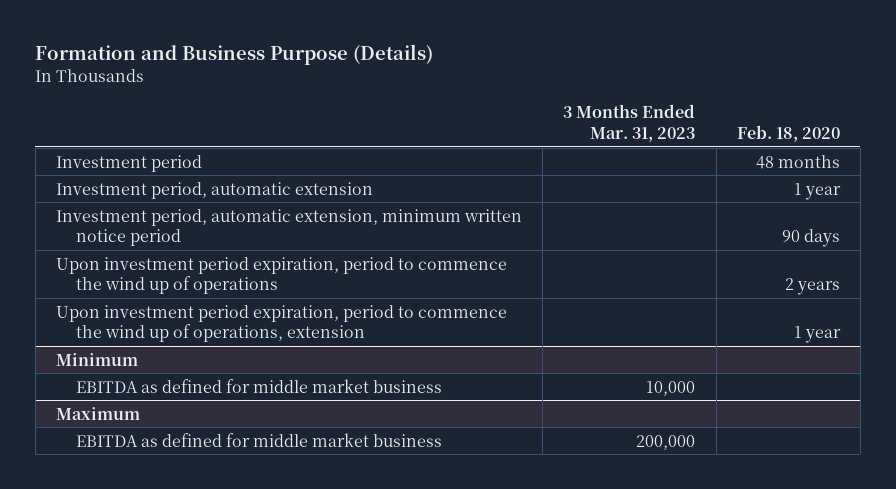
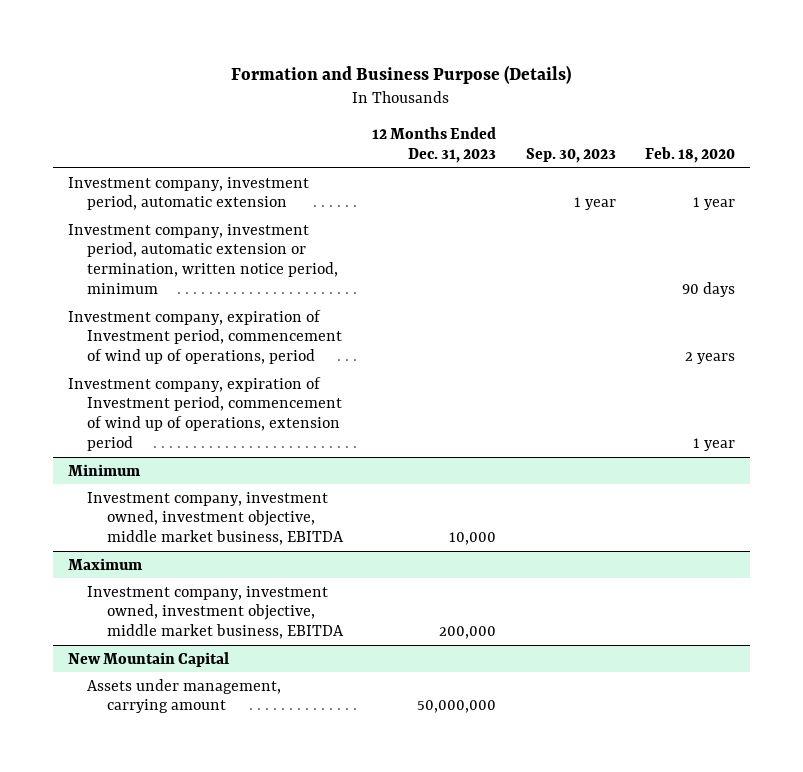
[563,104,696,142] 3 Months Ended Mar. 31, 2023 -> none
none -> [372,127,497,164] 12 Months Ended Dec. 31, 2023
none -> [525,148,616,164] Sep. 30, 2023
[56,154,203,172] Investment period -> none
[56,181,374,199] Investment period, automatic extension -> [68,176,310,211] Investment company, investment period, automatic extension
[56,208,523,247] Investment period, automatic extension, minimum written notice period -> [68,223,339,295] Investment company, investment period, automatic extension or termination, written notice period, minimum
[56,256,508,295] Upon investment period expiration, period to commence the wind up of operations -> [68,309,343,365] Investment company, expiration of Investment period, commencement of wind up of operations, period
[56,304,508,343] Upon investment period expiration, period to commence the wind up of operations, extension -> [68,376,343,452] Investment company, expiration of Investment period, commencement of wind up of operations, extension period
[76,378,443,393] EBITDA as defined for middle market business -> [87,491,344,546] Investment company, investment owned, investment objective, middle market business, EBITDA
[76,432,443,447] EBITDA as defined for middle market business -> [87,585,344,640] Investment company, investment owned, investment objective, middle market business, EBITDA
none -> [68,651,230,667] New Mountain Capital
none -> [87,678,282,714] Assets under management, carrying amount

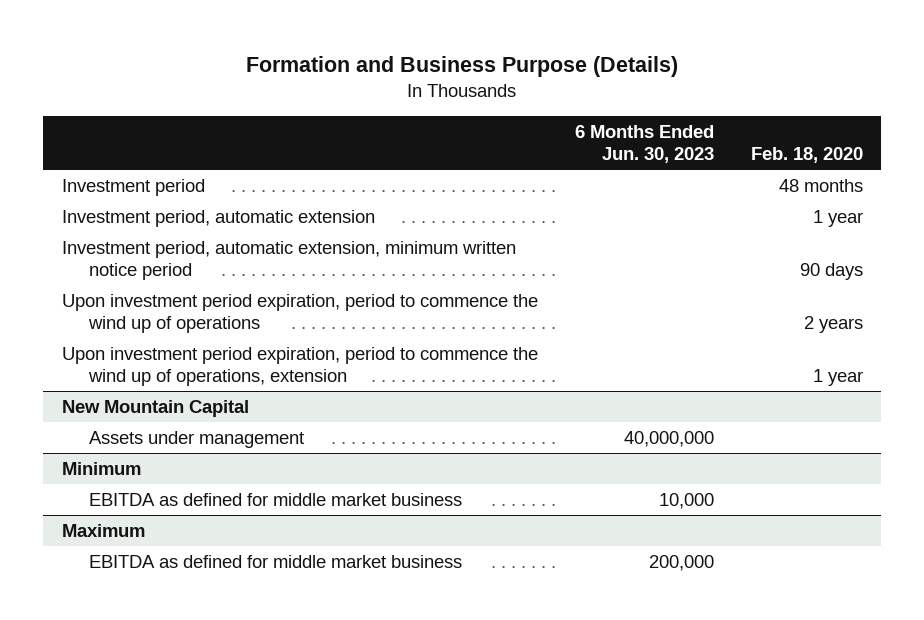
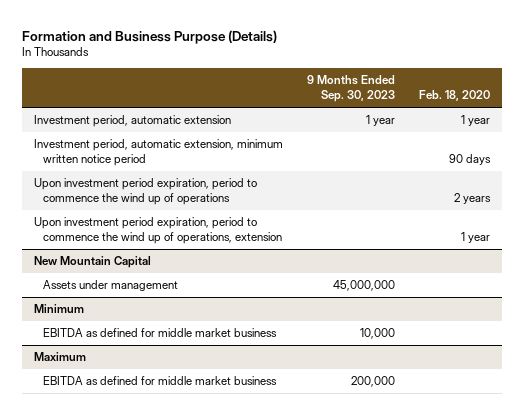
[574,124,714,163] 6 Months Ended Jun. 30, 2023 -> none
none -> [307,75,396,103] 9 Months Ended Sep. 30, 2023
[61,179,205,197] Investment period -> none

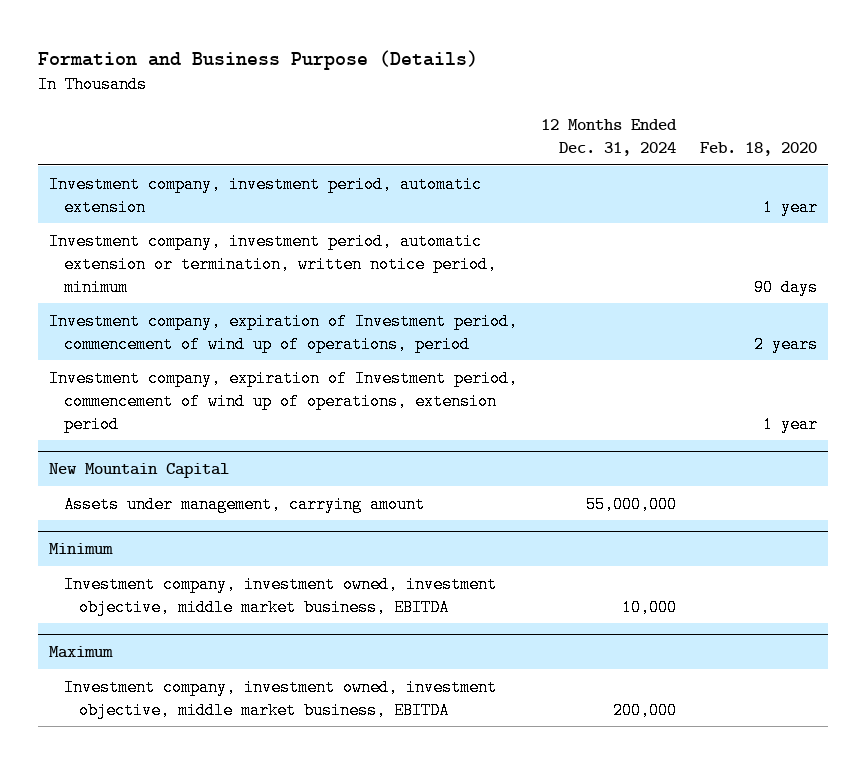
[307,75,396,103] 9 Months Ended Sep. 30, 2023 -> none
none -> [540,118,677,156] 12 Months Ended Dec. 31, 2024
[34,115,232,128] Investment period, automatic extension -> [49,175,483,216] Investment company, investment period, automatic extension
[34,139,284,167] Investment period, automatic extension, minimum written notice period -> [49,232,498,296] Investment company, investment period, automatic extension or termination, written notice period, minimum
[34,178,258,206] Upon investment period expiration, period to commence the wind up of operations -> [49,312,519,353] Investment company, expiration of Investment period, commencement of wind up of operations, period
[34,217,282,245] Upon investment period expiration, period to commence the wind up of operations, extension -> [49,369,519,433] Investment company, expiration of Investment period, commencement of wind up of operations, extension period
[42,280,178,292] Assets under management -> [64,495,426,513] Assets under management, carrying amount
[42,328,277,338] EBITDA as defined for middle market business -> [64,575,498,616] Investment company, investment owned, investment objective, middle market business, EBITDA
[42,376,277,386] EBITDA as defined for middle market business -> [64,678,498,719] Investment company, investment owned, investment objective, middle market business, EBITDA

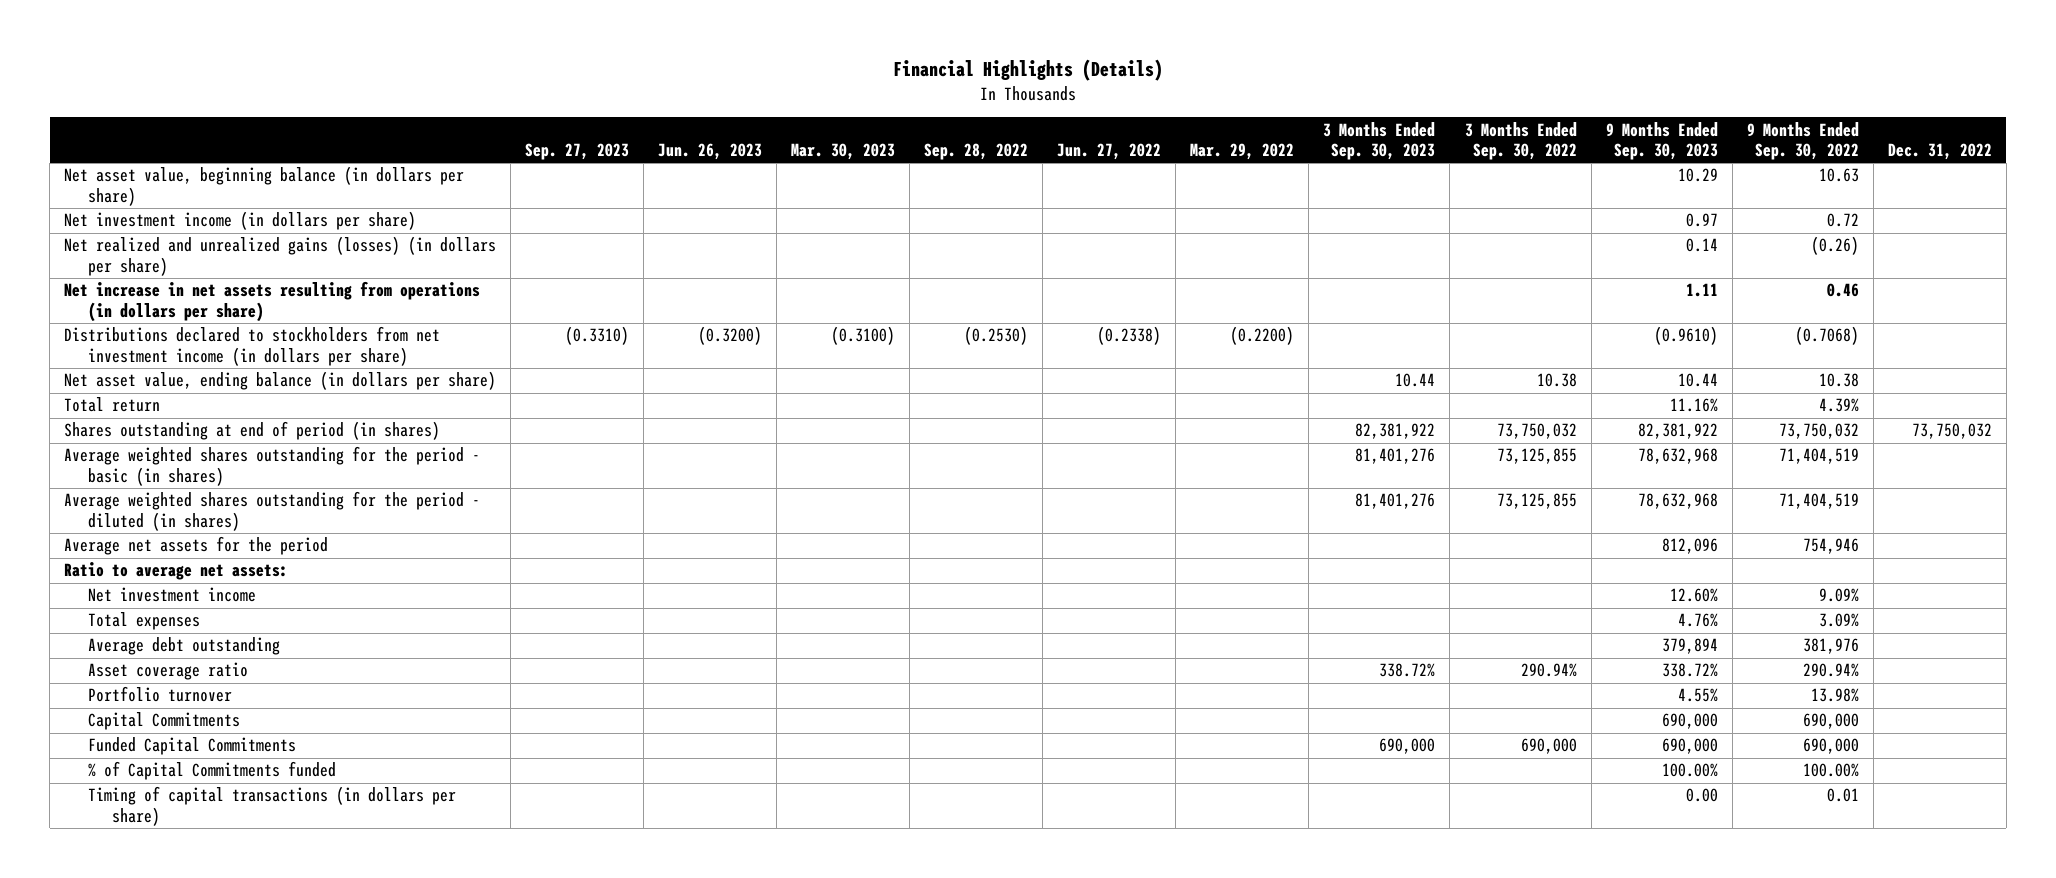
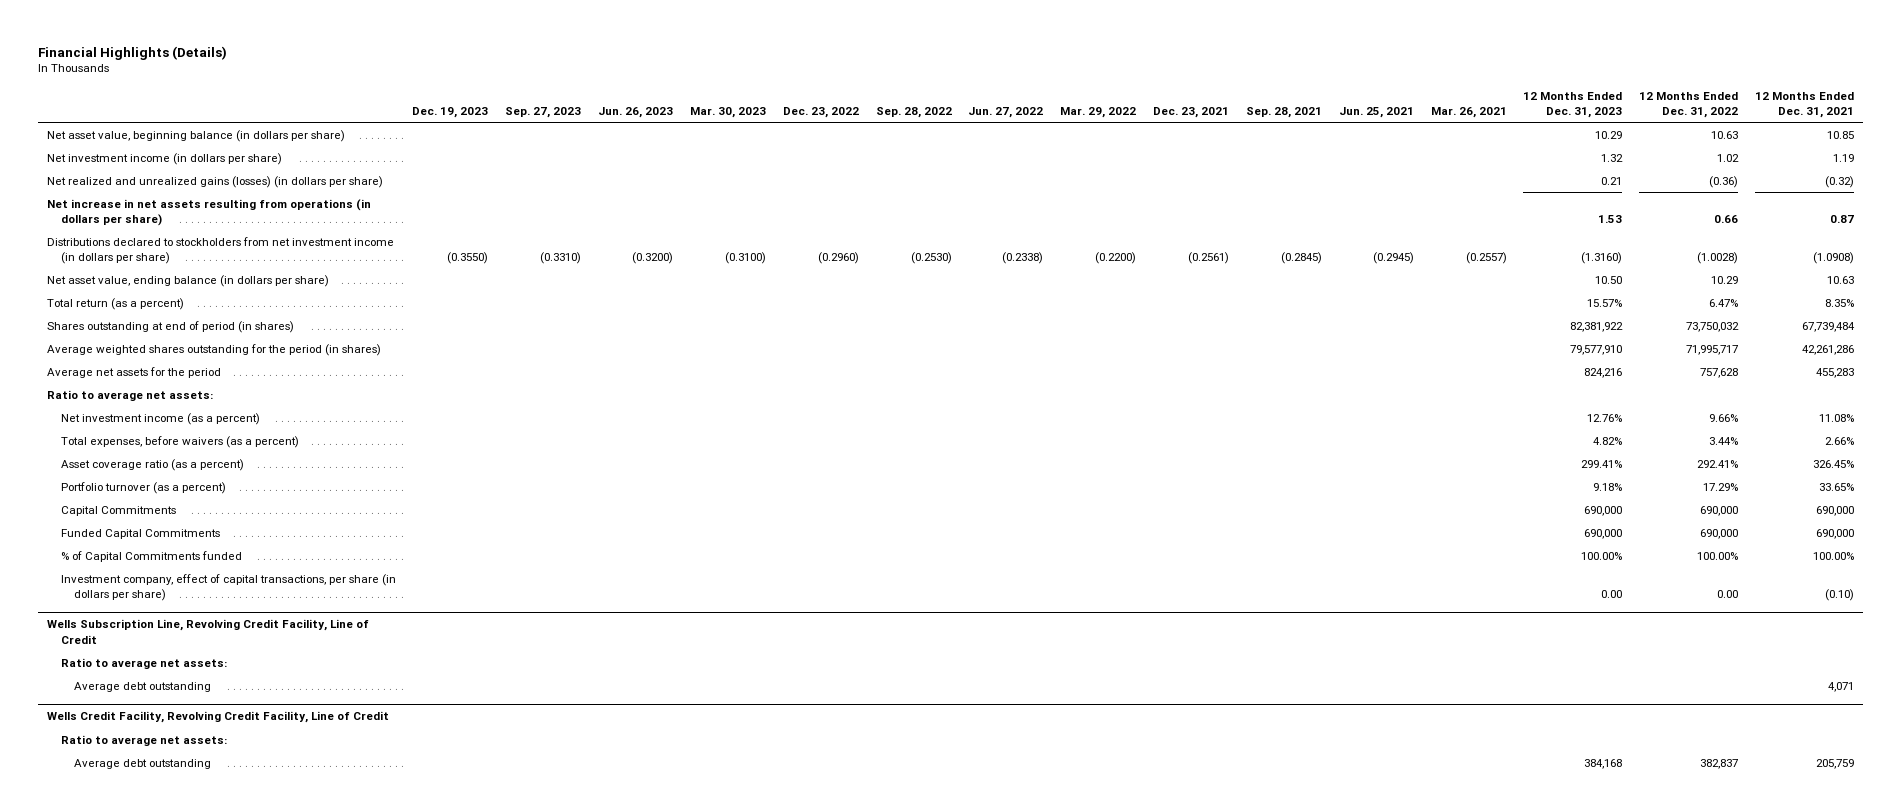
[1323,121,1436,161] 3 Months Ended Sep. 30, 2023 -> none
[1464,121,1577,161] 3 Months Ended Sep. 30, 2022 -> none
[1605,121,1718,161] 9 Months Ended Sep. 30, 2023 -> none
[1746,121,1859,161] 9 Months Ended Sep. 30, 2022 -> none
[1887,143,1992,161] Dec. 31, 2022 -> none
none -> [412,106,489,118] Dec. 19, 2023
none -> [782,106,859,118] Dec. 23, 2022
none -> [1153,106,1230,118] Dec. 23, 2021
none -> [1245,106,1322,118] Sep. 28, 2021
none -> [1338,106,1414,118] Jun. 25, 2021
none -> [1430,106,1507,118] Mar. 26, 2021
none -> [1523,91,1623,118] 12 Months Ended Dec. 31, 2023
none -> [1639,91,1739,118] 12 Months Ended Dec. 31, 2022
none -> [1755,91,1855,118] 12 Months Ended Dec. 31, 2021
[64,397,161,413] Total return -> [46,297,184,310] Total return (as a percent)
[64,491,481,531] Average weighted shares outstanding for the period - diluted (in shares) -> none
[64,446,481,486] Average weighted shares outstanding for the period - basic (in shares) -> [46,343,381,356] Average weighted shares outstanding for the period (in shares)
[87,612,200,631] Total expenses -> none
[87,637,280,656] Average debt outstanding -> none
[87,587,256,603] Net investment income -> [60,412,260,425] Net investment income (as a percent)
none -> [60,435,299,448] Total expenses, before waivers (as a percent)
[87,662,248,681] Asset coverage ratio -> [60,458,244,471] Asset coverage ratio (as a percent)
[87,686,232,703] Portfolio turnover -> [60,481,226,494] Portfolio turnover (as a percent)
[87,786,456,826] Timing of capital transactions (in dollars per share) -> [60,573,396,601] Investment company, effect of capital transactions, per share (in dollars per share)
none -> [46,619,369,644] Wells Subscription Line, Revolving Credit Facility, Line of Credit
none -> [60,657,227,669] Ratio to average net assets:
none -> [74,681,212,692] Average debt outstanding
none -> [46,711,389,724] Wells Credit Facility, Revolving Credit Facility, Line of Credit
none -> [60,734,227,746] Ratio to average net assets:
none -> [74,758,212,769] Average debt outstanding

